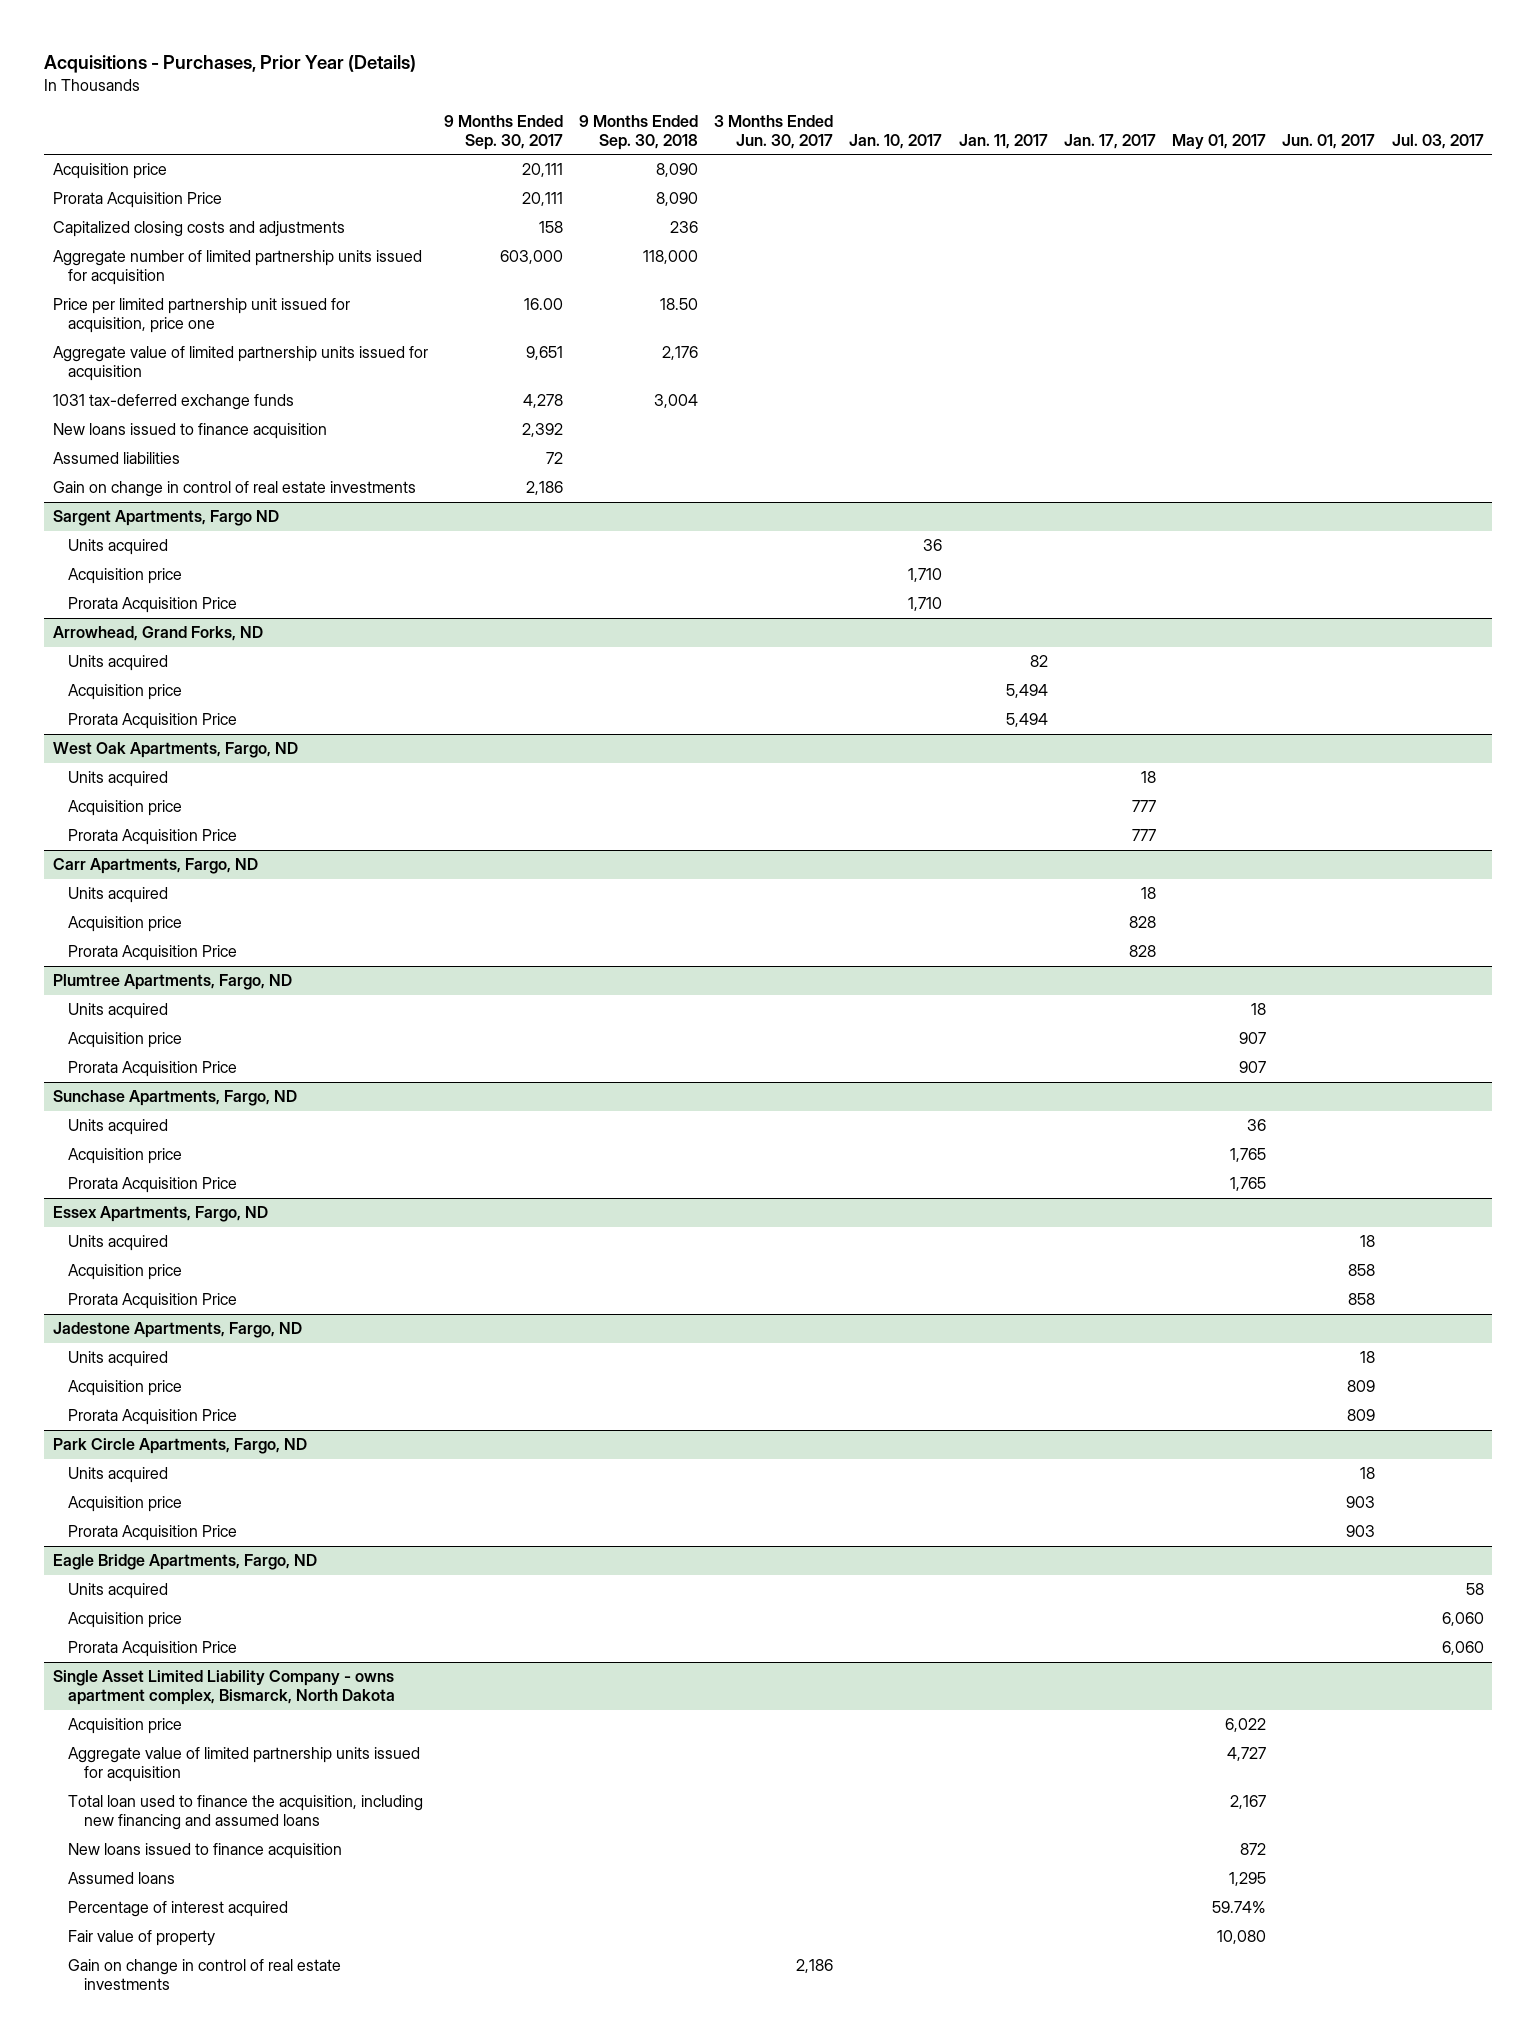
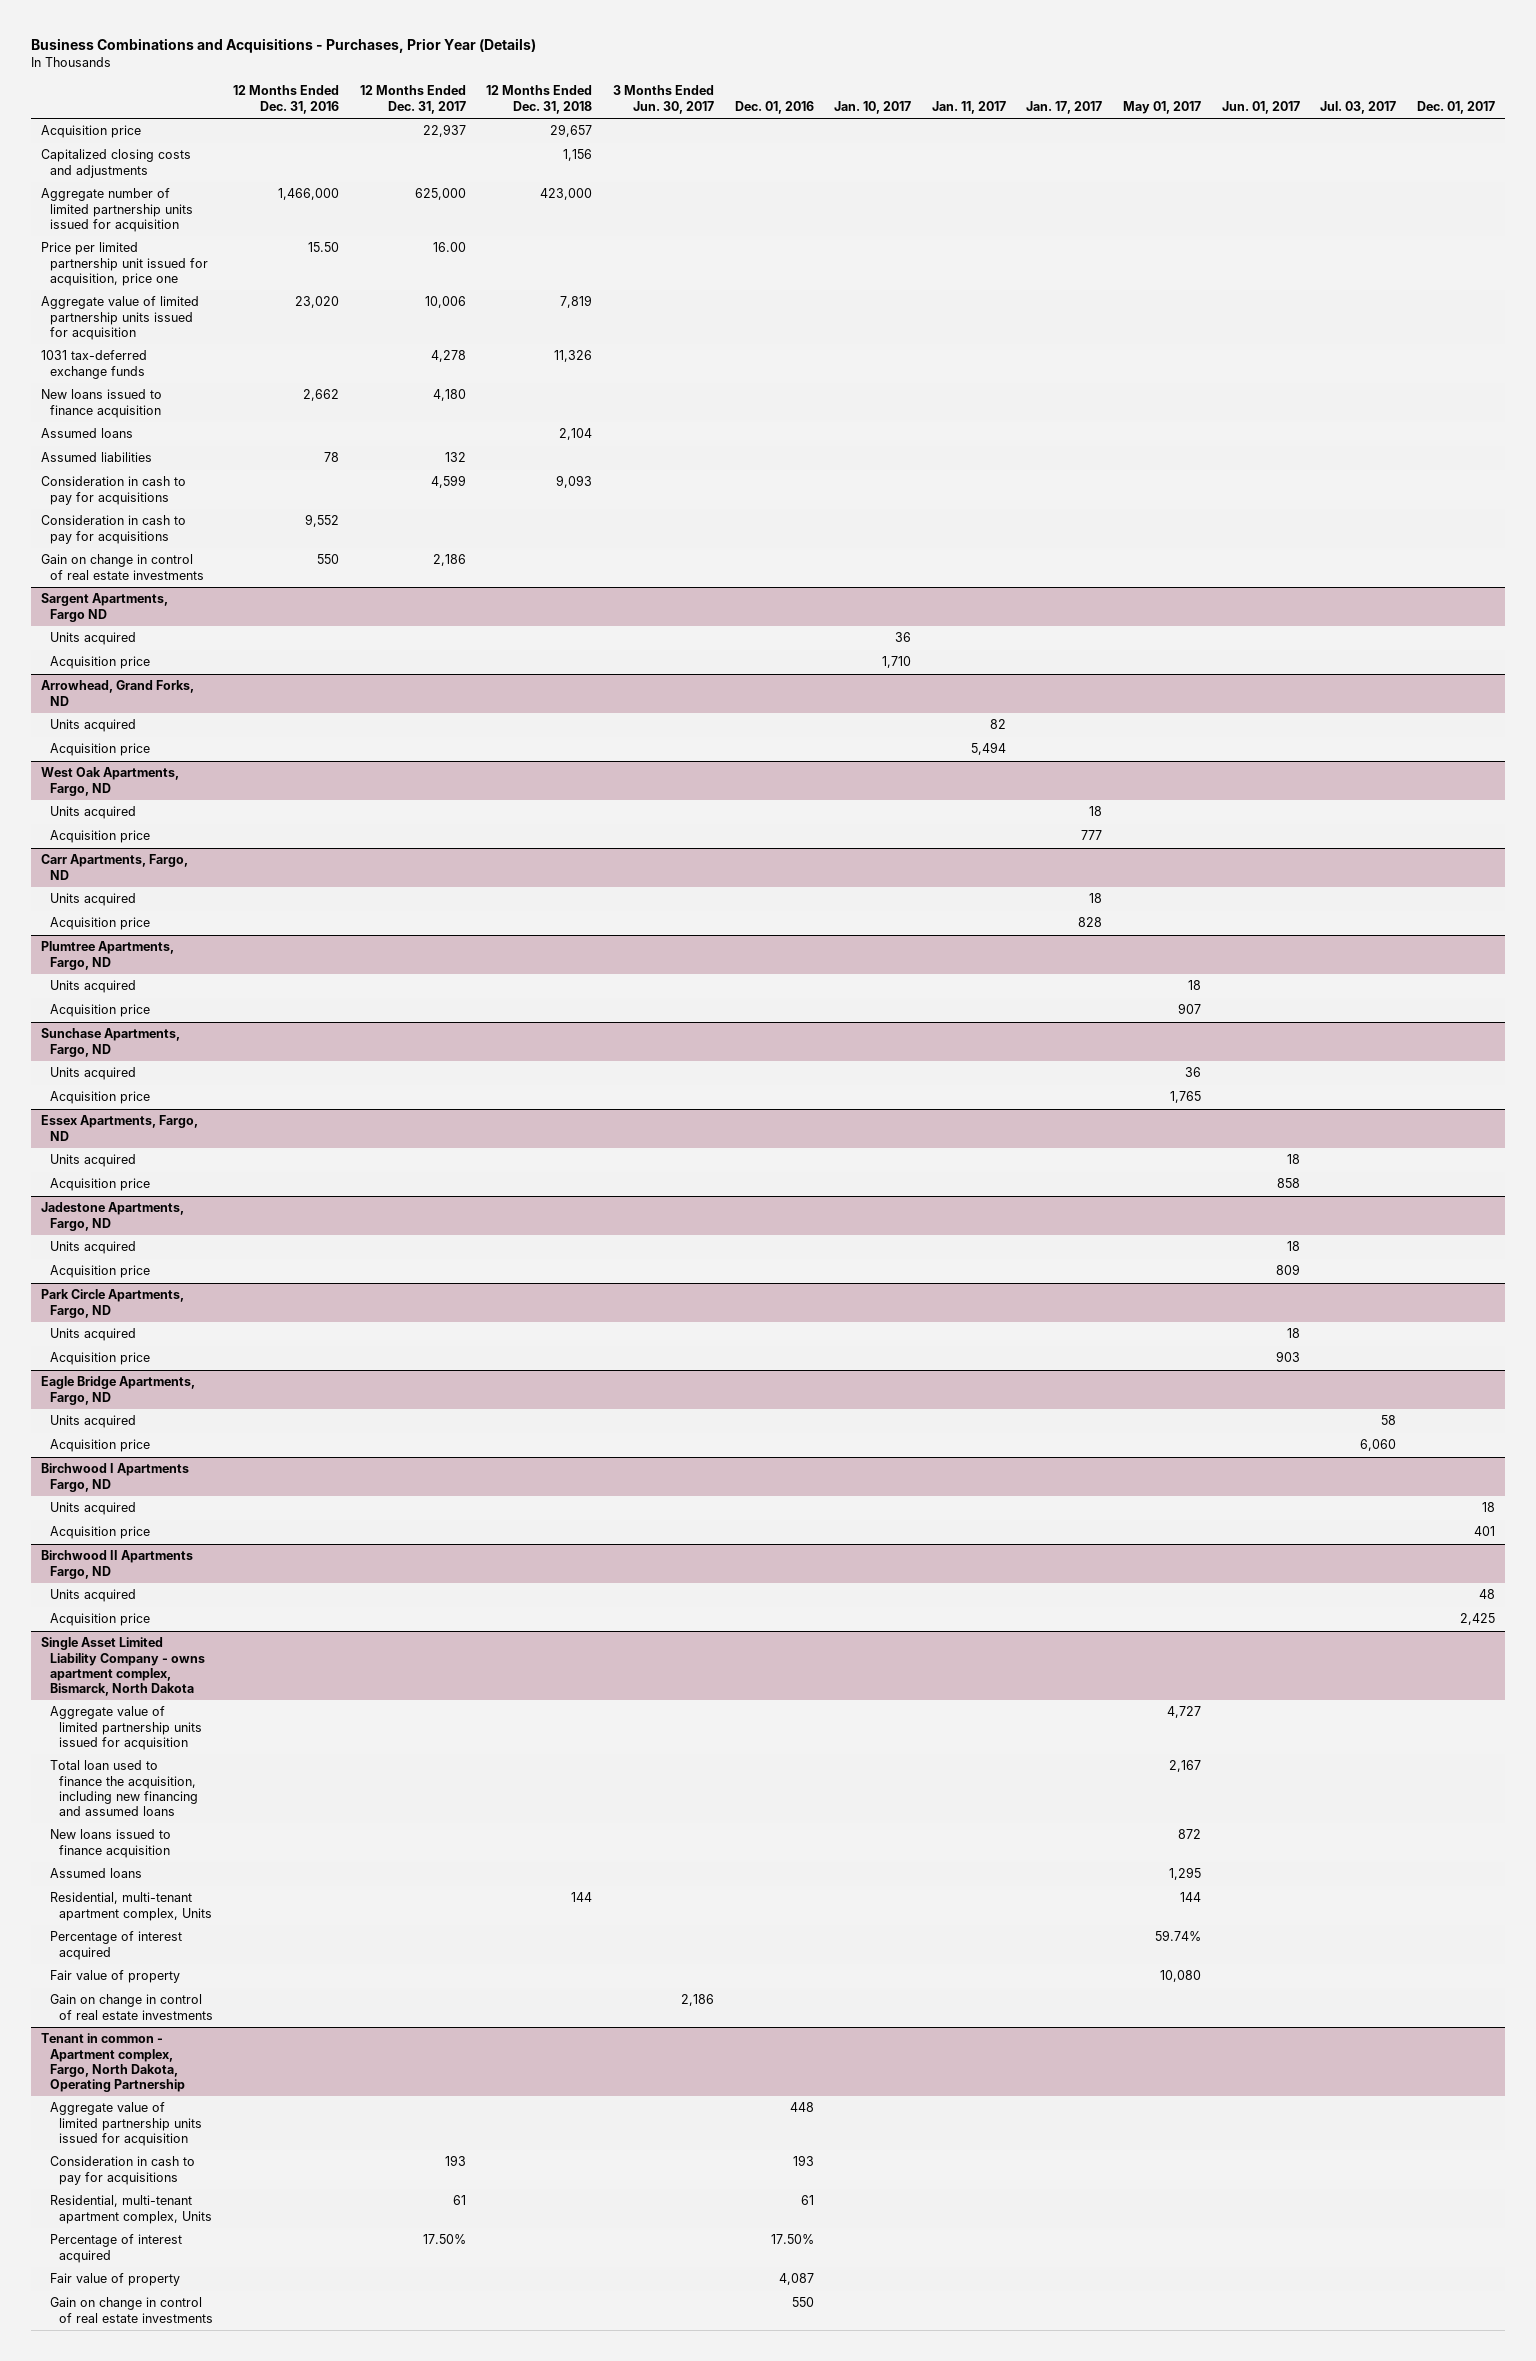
[44,55,417,74] Acquisitions - Purchases, Prior Year (Details) -> [31,38,537,54] Business Combinations and Acquisitions - Purchases, Prior Year (Details)
[443,114,563,150] 9 Months Ended Sep. 30, 2017 -> none
[579,114,699,150] 9 Months Ended Sep. 30, 2018 -> none
none -> [233,85,340,114] 12 Months Ended Dec. 31, 2016
none -> [359,85,466,114] 12 Months Ended Dec. 31, 2017
none -> [486,85,593,114] 12 Months Ended Dec. 31, 2018
none -> [734,100,814,114] Dec. 01, 2016
none -> [1416,100,1495,114] Dec. 01, 2017
[52,192,222,209] Prorata Acquisition Price -> none
none -> [41,428,134,439] Assumed loans
none -> [41,476,187,505] Consideration in cash to pay for acquisitions
none -> [41,515,187,544] Consideration in cash to pay for acquisitions
[68,597,238,614] Prorata Acquisition Price -> none
[68,713,238,730] Prorata Acquisition Price -> none
[68,829,238,846] Prorata Acquisition Price -> none
[68,945,238,962] Prorata Acquisition Price -> none
[68,1061,238,1078] Prorata Acquisition Price -> none
[68,1177,238,1194] Prorata Acquisition Price -> none
[68,1293,238,1310] Prorata Acquisition Price -> none
[68,1409,238,1426] Prorata Acquisition Price -> none
[68,1525,238,1542] Prorata Acquisition Price -> none
[68,1641,238,1658] Prorata Acquisition Price -> none
none -> [41,1463,190,1492] Birchwood I Apartments Fargo, ND
none -> [49,1502,136,1516] Units acquired
none -> [49,1526,150,1540] Acquisition price
none -> [41,1550,194,1579] Birchwood II Apartments Fargo, ND
none -> [49,1589,136,1603] Units acquired
none -> [49,1613,150,1627] Acquisition price
[68,1718,183,1735] Acquisition price -> none
none -> [49,1892,212,1921] Residential, multi-tenant apartment complex, Units
none -> [41,2033,185,2092] Tenant in common - Apartment complex, Fargo, North Dakota, Operating Partnership
none -> [49,2102,202,2146] Aggregate value of limited partnership units issued for acquisition
none -> [49,2156,195,2185] Consideration in cash to pay for acquisitions
none -> [49,2195,212,2224] Residential, multi-tenant apartment complex, Units
none -> [49,2234,182,2263] Percentage of interest acquired
none -> [49,2273,180,2287] Fair value of property
none -> [49,2297,213,2323] Gain on change in control of real estate investments

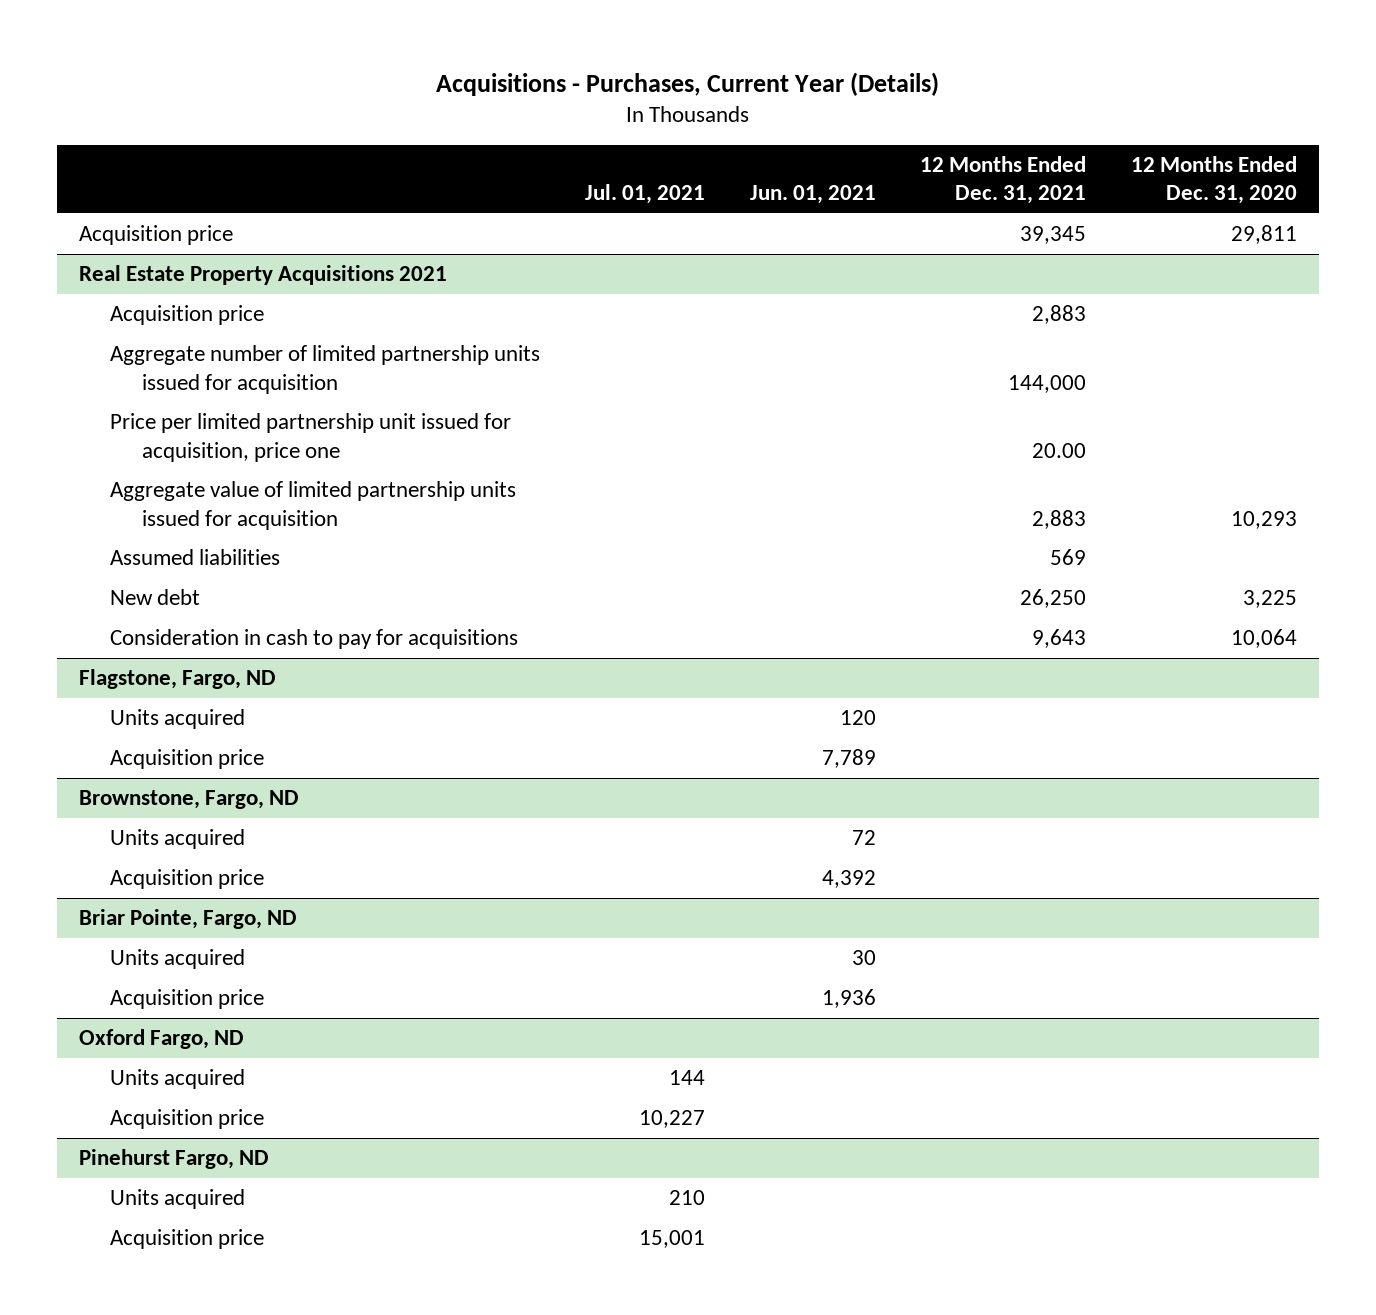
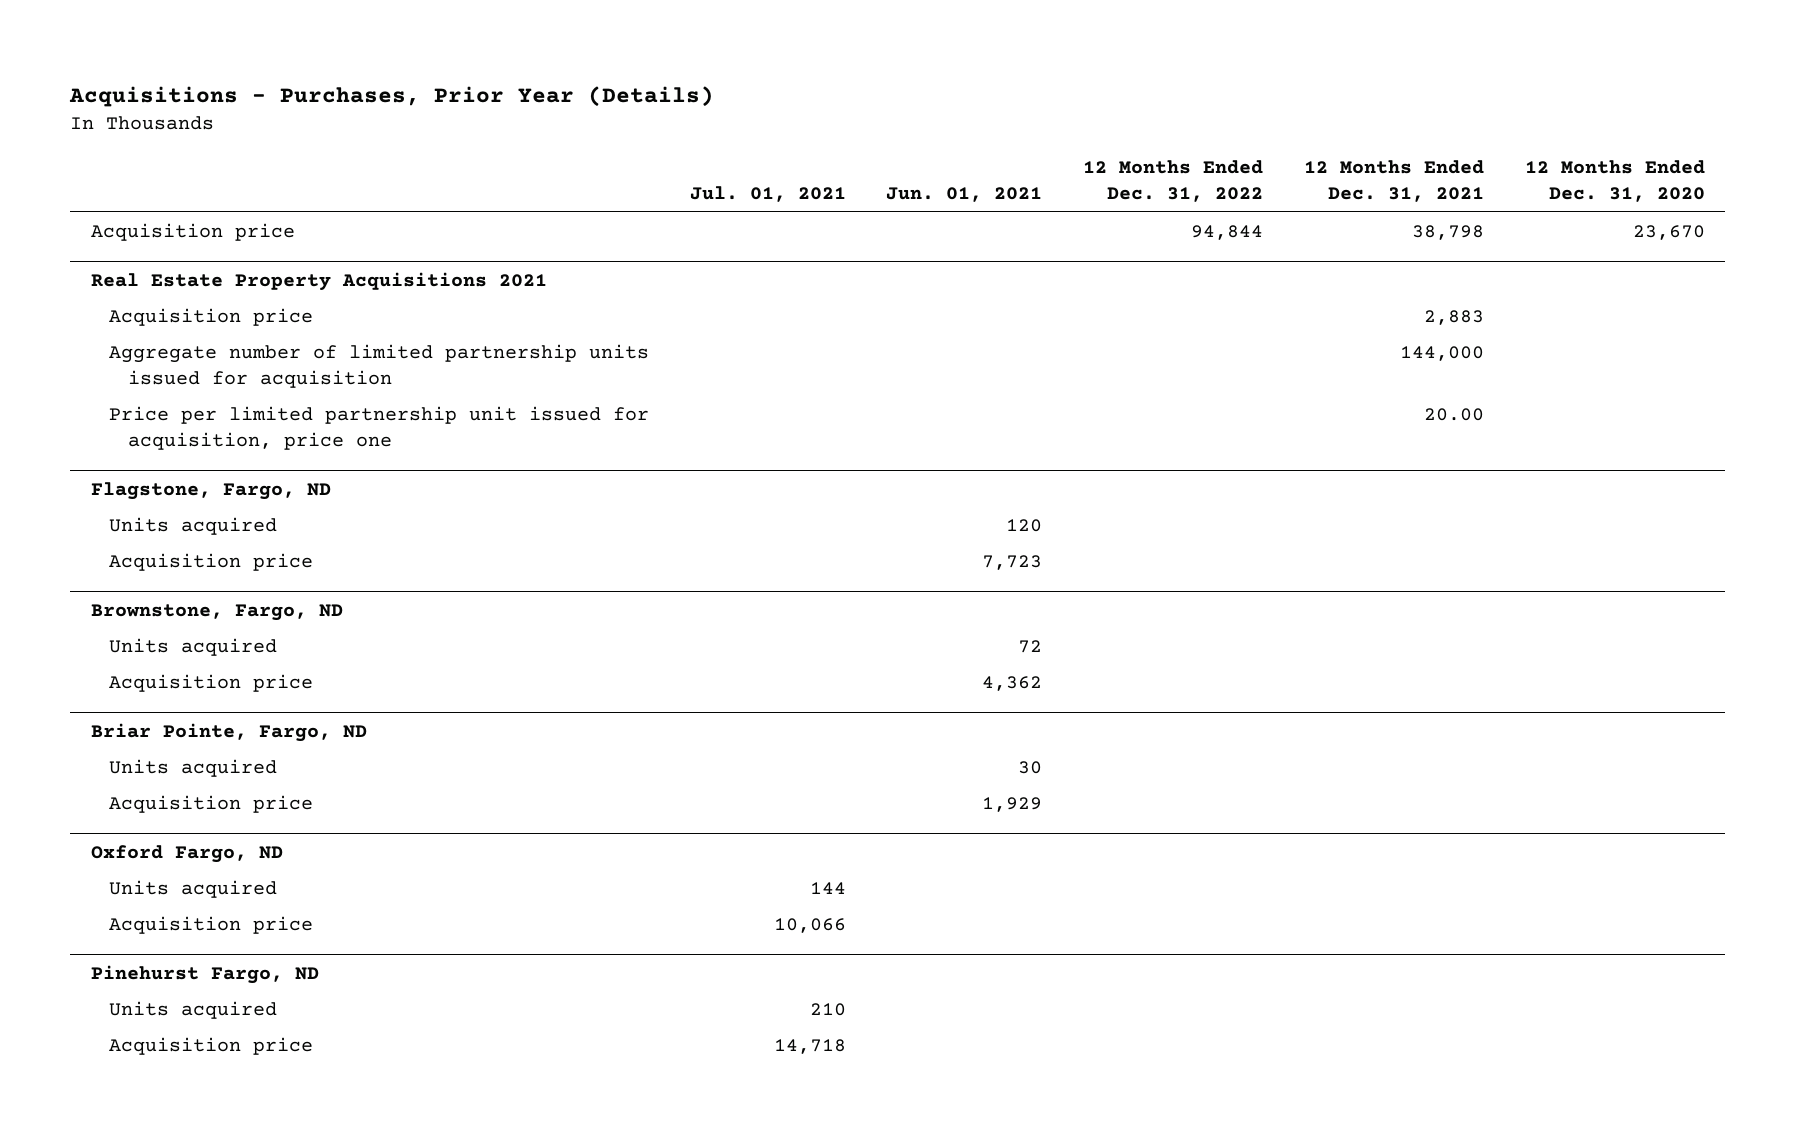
[435,71,939,96] Acquisitions - Purchases, Current Year (Details) -> [69,85,715,107] Acquisitions - Purchases, Prior Year (Details)
none -> [1083,160,1264,203] 12 Months Ended Dec. 31, 2022
[1020,226,1087,245] 39,345 -> [1411,225,1484,241] 38,798
[1230,225,1297,245] 29,811 -> [1632,225,1705,241] 23,670
[110,481,517,530] Aggregate value of limited partnership units issued for acquisition -> none
[110,549,281,566] Assumed liabilities -> none
[110,589,201,606] New debt -> none
[110,629,519,650] Consideration in cash to pay for acquisitions -> none
[821,749,876,769] 7,789 -> [982,555,1043,571] 7,723
[821,870,876,889] 4,392 -> [982,676,1043,692] 4,362
[821,989,876,1009] 1,936 -> [982,797,1043,813] 1,929
[639,1110,706,1129] 10,227 -> [773,918,846,934] 10,066
[639,1230,706,1249] 15,001 -> [773,1039,846,1055] 14,718

